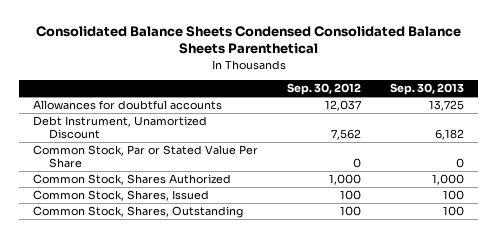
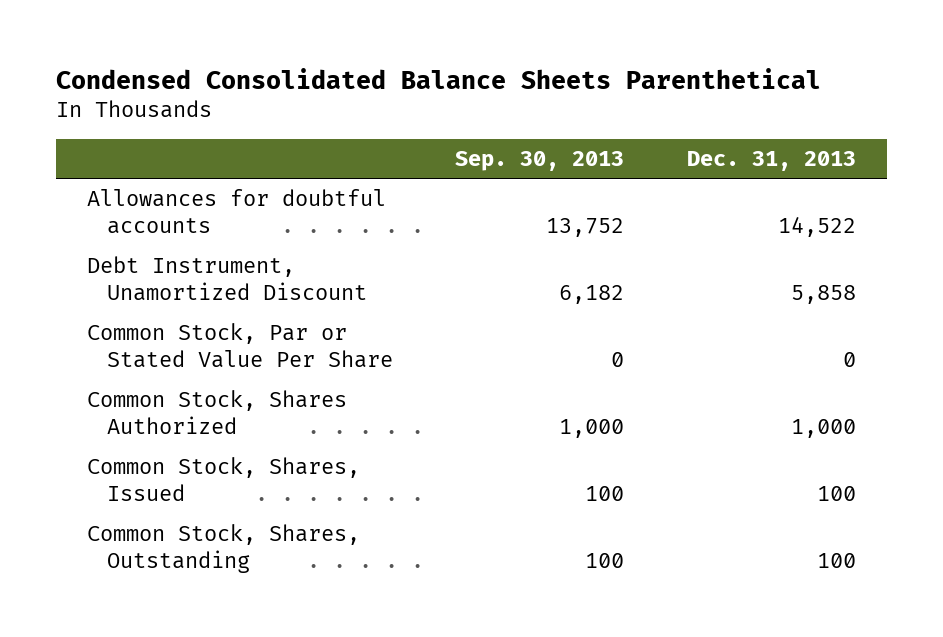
[35,26,461,55] Consolidated Balance Sheets Condensed Consolidated Balance Sheets Parenthetical -> [55,67,821,89] Condensed Consolidated Balance Sheets Parenthetical
[287,82,362,95] Sep. 30, 2012 -> none
none -> [686,151,856,172] Dec. 31, 2013
[428,100,464,112] 13,725 -> [546,218,625,238] 13,752

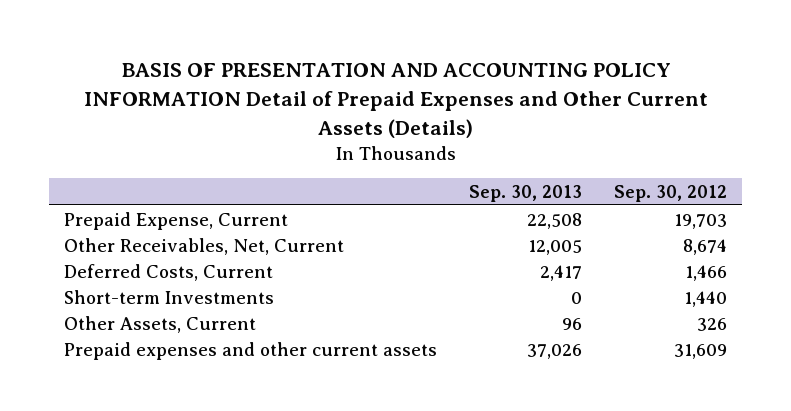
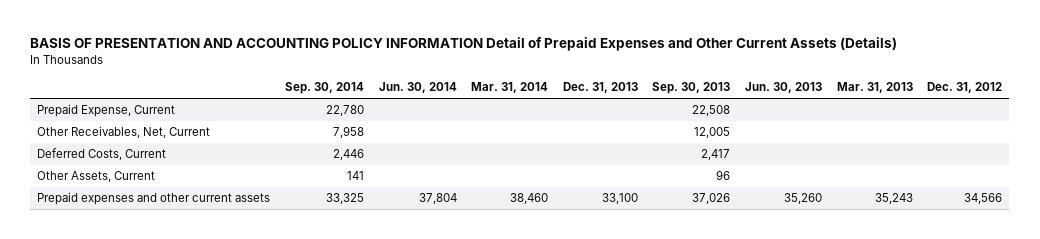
[613,184,727,202] Sep. 30, 2012 -> none
none -> [285,82,365,95] Sep. 30, 2014
none -> [378,82,457,94] Jun. 30, 2014
none -> [471,82,549,94] Mar. 31, 2014
none -> [562,82,638,94] Dec. 31, 2013
none -> [744,82,822,94] Jun. 30, 2013
none -> [836,82,913,94] Mar. 31, 2013
none -> [927,82,1003,94] Dec. 31, 2012
[64,289,275,304] Short-term Investments -> none

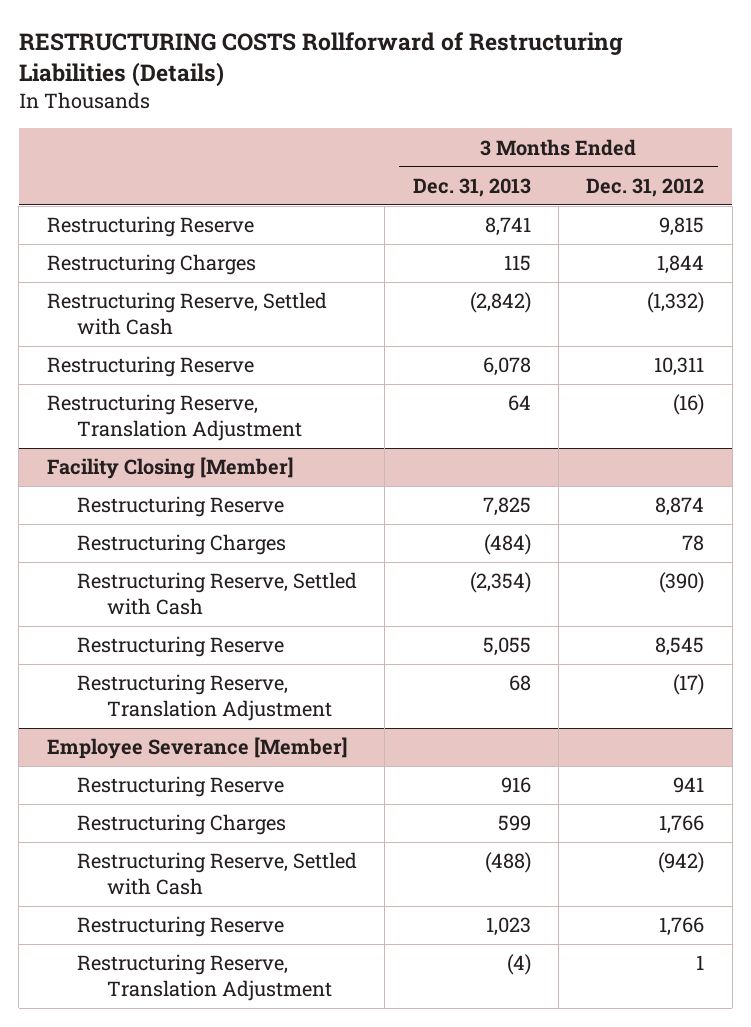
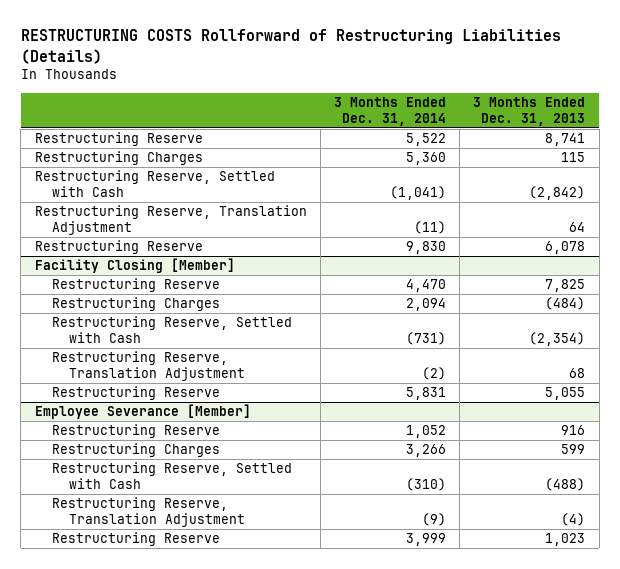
[586,177,705,197] Dec. 31, 2012 -> none
none -> [333,96,446,126] 3 Months Ended Dec. 31, 2014
[46,356,254,378] Restructuring Reserve -> [34,240,203,255] Restructuring Reserve
[76,636,284,658] Restructuring Reserve -> [51,386,220,401] Restructuring Reserve
[76,916,284,938] Restructuring Reserve -> [51,532,220,547] Restructuring Reserve

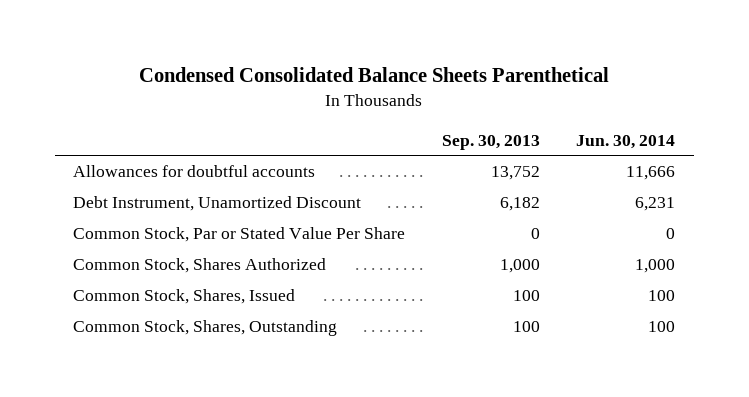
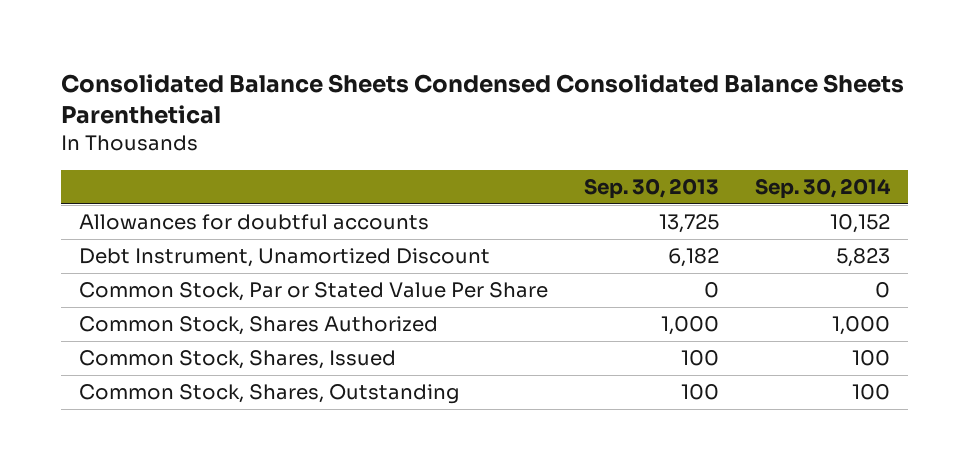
[139,67,610,83] Condensed Consolidated Balance Sheets Parenthetical -> [60,73,904,124] Consolidated Balance Sheets Condensed Consolidated Balance Sheets Parenthetical
[576,134,676,149] Jun. 30, 2014 -> none
none -> [755,178,892,200] Sep. 30, 2014
[490,166,540,181] 13,752 -> [658,214,719,234] 13,725

